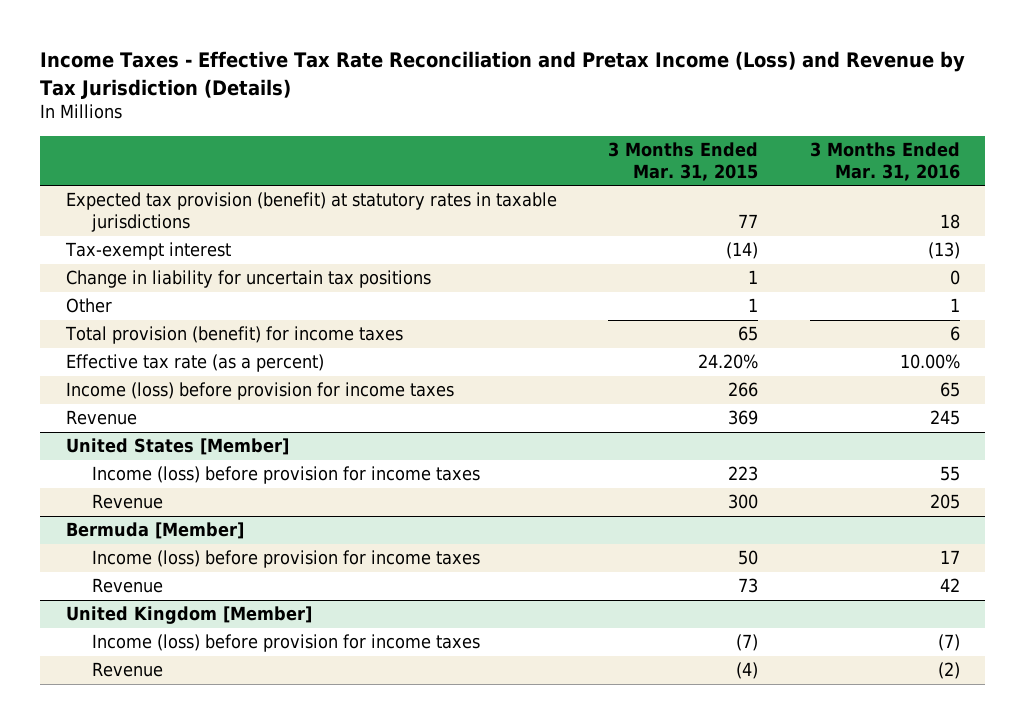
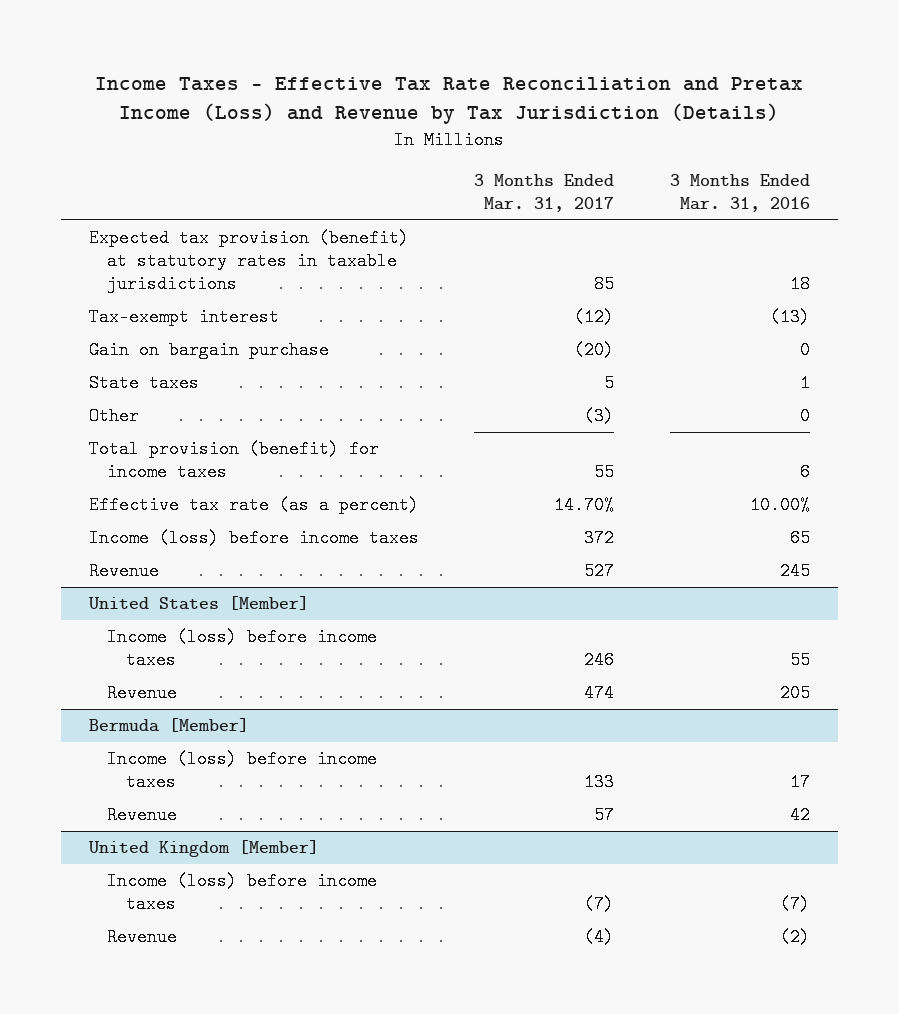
[608,141,759,181] 3 Months Ended Mar. 31, 2015 -> none
none -> [474,173,615,212] 3 Months Ended Mar. 31, 2017
[65,270,431,289] Change in liability for uncertain tax positions -> none
none -> [88,341,329,360] Gain on bargain purchase
none -> [88,374,199,393] State taxes
[949,298,960,313] 1 -> [800,407,811,426] 0
[65,382,454,401] Income (loss) before provision for income taxes -> [88,529,419,548] Income (loss) before income taxes
[91,466,480,485] Income (loss) before provision for income taxes -> [107,628,378,670] Income (loss) before income taxes
[91,550,480,569] Income (loss) before provision for income taxes -> [107,750,378,792] Income (loss) before income taxes
[91,634,480,653] Income (loss) before provision for income taxes -> [107,872,378,914] Income (loss) before income taxes

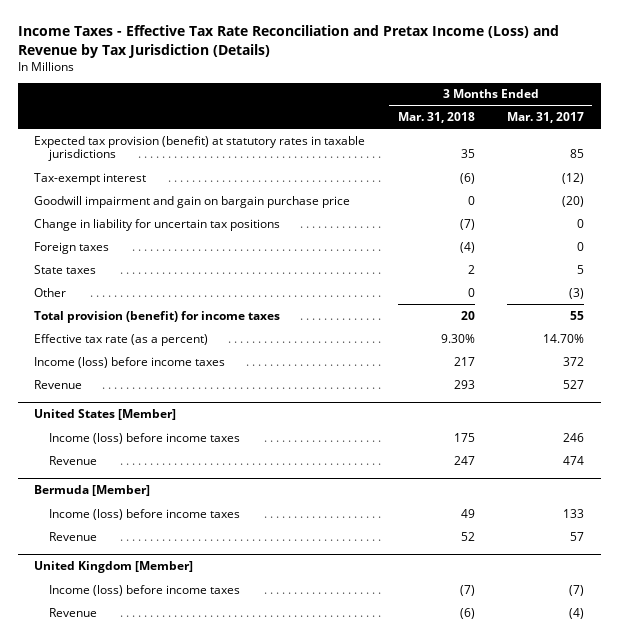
[670,173,811,212] 3 Months Ended Mar. 31, 2016 -> none
none -> [397,112,475,124] Mar. 31, 2018
[88,341,329,360] Gain on bargain purchase -> [34,195,351,208] Goodwill impairment and gain on bargain purchase price
none -> [34,218,281,231] Change in liability for uncertain tax positions
none -> [34,241,110,254] Foreign taxes

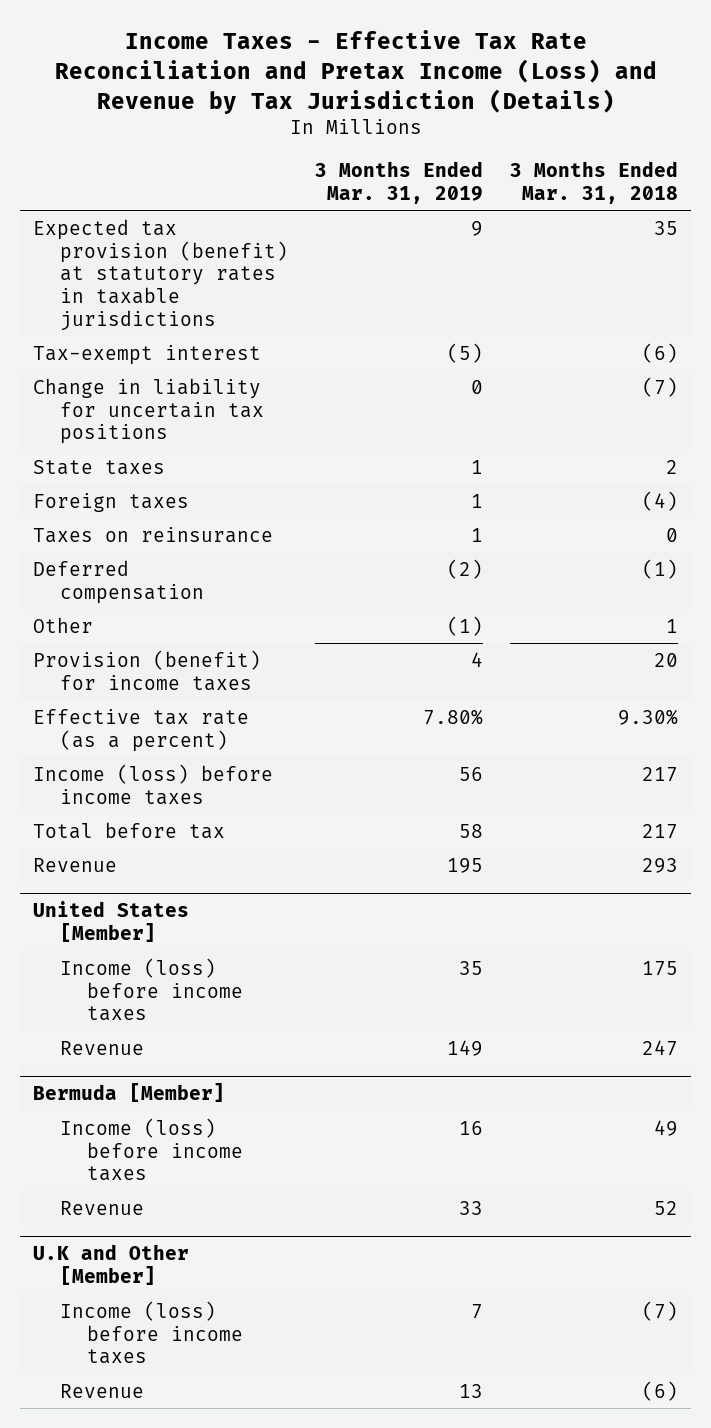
[507,112,585,124] Mar. 31, 2017 -> none
none -> [314,161,483,204] 3 Months Ended Mar. 31, 2019
[34,195,351,208] Goodwill impairment and gain on bargain purchase price -> none
[34,241,110,254] Foreign taxes -> [33,492,190,512] Foreign taxes
none -> [33,526,274,543] Taxes on reinsurance
none -> [33,559,205,604] Deferred compensation
[467,287,475,297] 0 -> [665,618,678,633] 1
[34,310,281,323] Total provision (benefit) for income taxes -> [33,649,262,691] Provision (benefit) for income taxes
none -> [33,821,226,839] Total before tax
[34,561,194,574] United Kingdom [Member] -> [33,1244,190,1285] U.K and Other [Member]

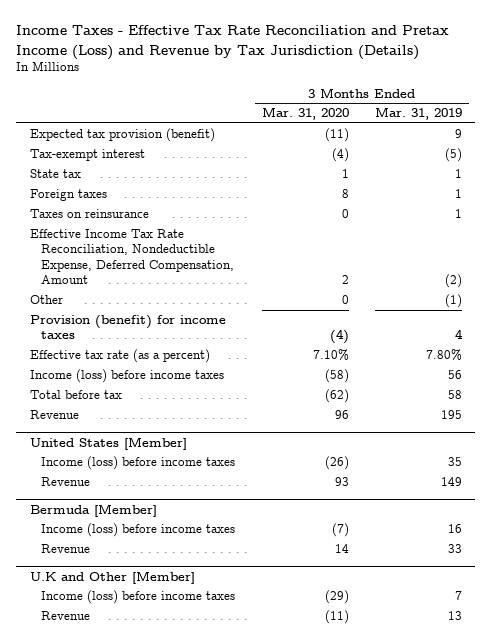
[509,161,678,204] 3 Months Ended Mar. 31, 2018 -> none
none -> [261,107,349,121] Mar. 31, 2020
[33,218,289,331] Expected tax provision (benefit) at statutory rates in taxable jurisdictions -> [29,128,215,143] Expected tax provision (benefit)
[33,377,265,445] Change in liability for uncertain tax positions -> none
[33,459,166,475] State taxes -> [29,169,81,179] State tax
[33,559,205,604] Deferred compensation -> [29,229,234,285] Effective Income Tax Rate Reconciliation, Nondeductible Expense, Deferred Compensation, Amount

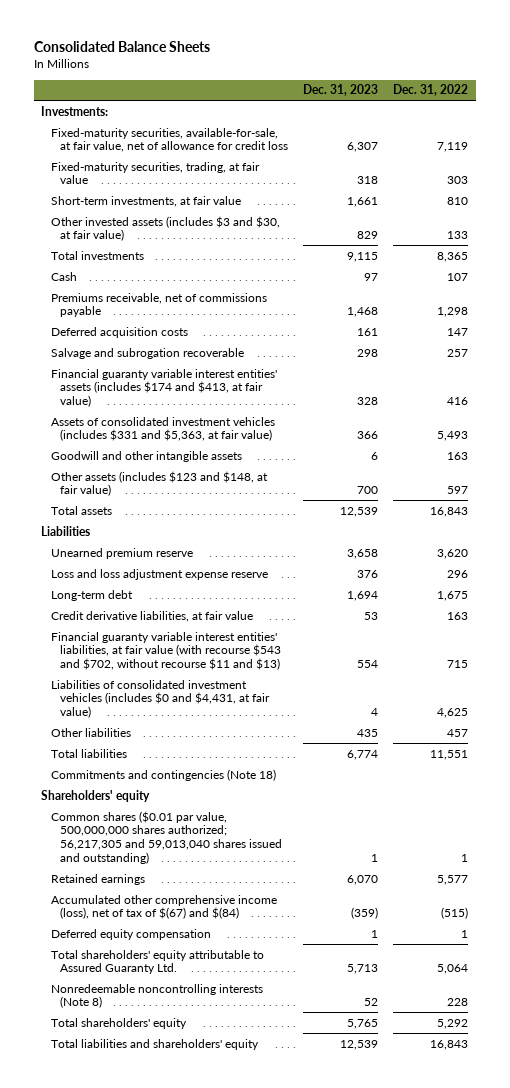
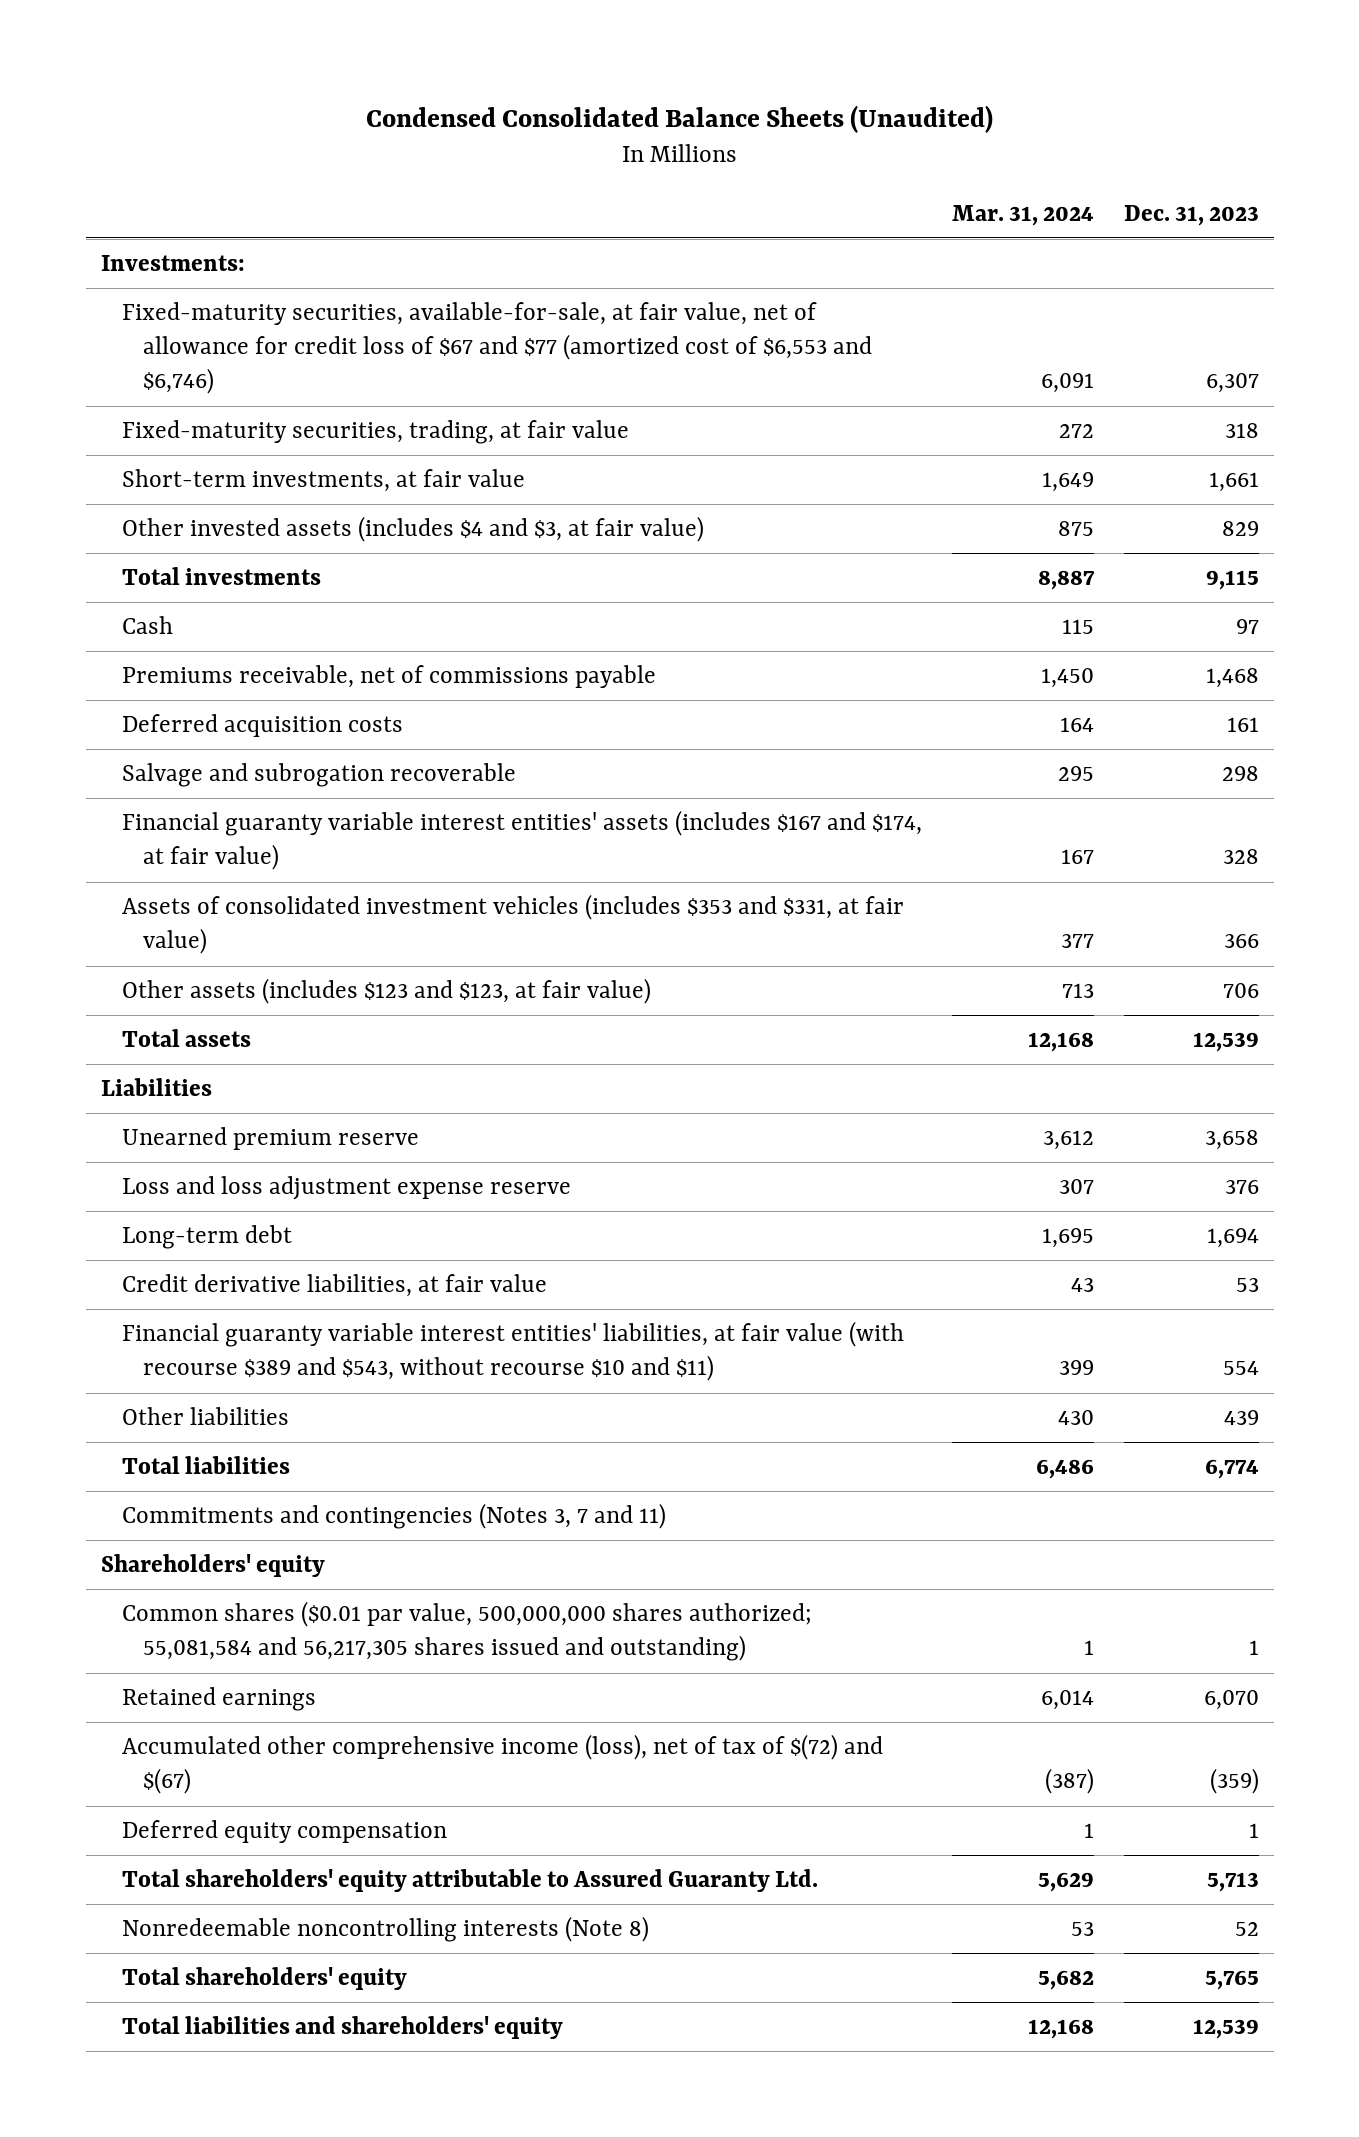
[33,41,210,53] Consolidated Balance Sheets -> [365,104,993,133] Condensed Consolidated Balance Sheets (Unaudited)
[393,84,469,97] Dec. 31, 2022 -> none
none -> [951,204,1094,226] Mar. 31, 2024
[50,127,289,153] Fixed-maturity securities, available-for-sale, at fair value, net of allowance for credit loss -> [121,302,873,395] Fixed-maturity securities, available-for-sale, at fair value, net of allowance for credit loss of $67 and $77 (amortized cost of $6,553 and $6,746)
[50,215,280,242] Other invested assets (includes $3 and $30, at fair value) -> [121,516,704,543] Other invested assets (includes $4 and $3, at fair value)
[50,450,242,462] Goodwill and other intangible assets -> none
[50,368,277,407] Financial guaranty variable interest entities' assets (includes $174 and $413, at fair value) -> [121,810,922,871] Financial guaranty variable interest entities' assets (includes $167 and $174, at fair value)
[50,416,275,442] Assets of consolidated investment vehicles (includes $331 and $5,363, at fair value) -> [121,894,904,955] Assets of consolidated investment vehicles (includes $353 and $331, at fair value)
[50,470,268,497] Other assets (includes $123 and $148, at fair value) -> [121,978,651,1005] Other assets (includes $123 and $123, at fair value)
[357,486,379,495] 700 -> [1222,983,1259,999] 706
[50,679,271,718] Liabilities of consolidated investment vehicles (includes $0 and $4,431, at fair value) -> none
[50,631,282,670] Financial guaranty variable interest entities' liabilities, at fair value (with recourse $543 and $702, without recourse $11 and $13) -> [121,1321,904,1382] Financial guaranty variable interest entities' liabilities, at fair value (with recourse $389 and $543, without recourse $10 and $11)
[357,728,379,737] 435 -> [1223,1410,1259,1426] 439
[50,768,276,781] Commitments and contingencies (Note 18) -> [121,1503,666,1530] Commitments and contingencies (Notes 3, 7 and 11)
[50,810,283,864] Common shares ($0.01 par value, 500,000,000 shares authorized; 56,217,305 and 59,013,040 shares issued and outstanding) -> [121,1601,812,1662] Common shares ($0.01 par value, 500,000,000 shares authorized; 55,081,584 and 56,217,305 shares issued and outstanding)
[50,894,277,920] Accumulated other comprehensive income (loss), net of tax of $(67) and $(84) -> [121,1734,883,1795] Accumulated other comprehensive income (loss), net of tax of $(72) and $(67)

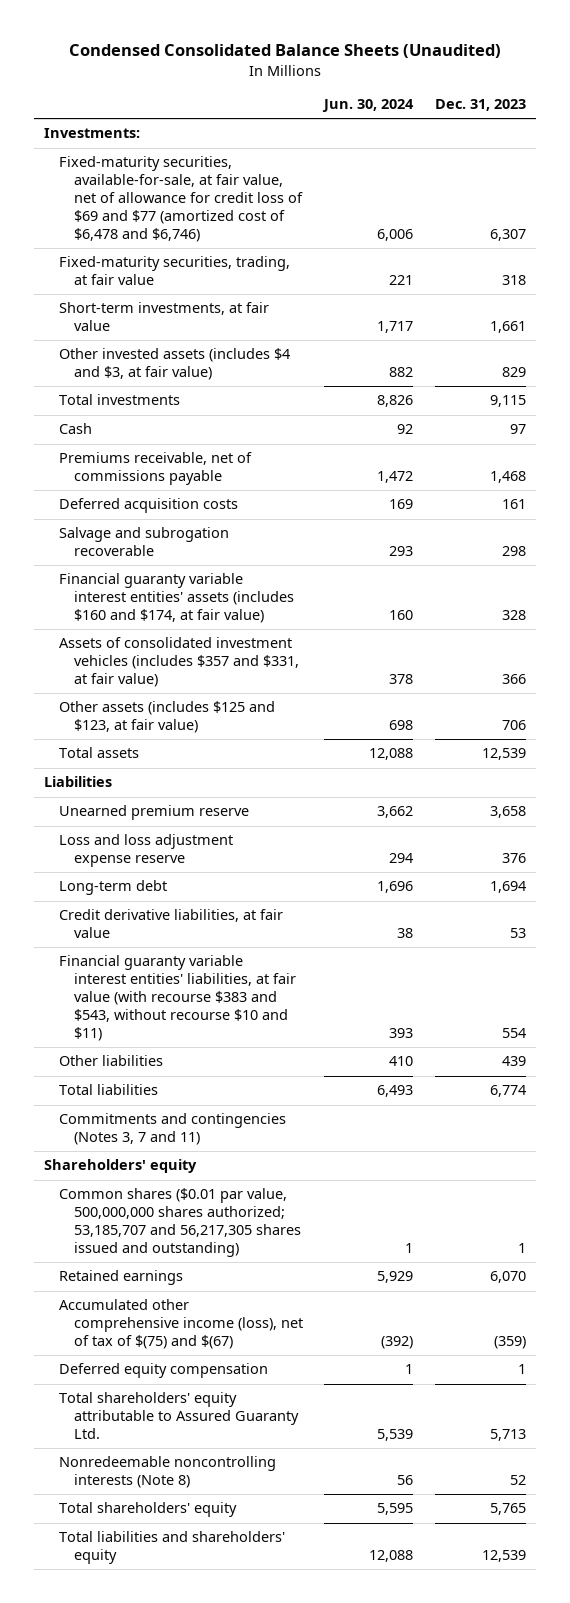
[951,204,1094,226] Mar. 31, 2024 -> none
none -> [322,99,415,113] Jun. 30, 2024
[121,302,873,395] Fixed-maturity securities, available-for-sale, at fair value, net of allowance for credit loss of $67 and $77 (amortized cost of $6,553 and $6,746) -> [59,156,303,242] Fixed-maturity securities, available-for-sale, at fair value, net of allowance for credit loss of $69 and $77 (amortized cost of $6,478 and $6,746)
[121,810,922,871] Financial guaranty variable interest entities' assets (includes $167 and $174, at fair value) -> [59,573,294,624] Financial guaranty variable interest entities' assets (includes $160 and $174, at fair value)
[121,894,904,955] Assets of consolidated investment vehicles (includes $353 and $331, at fair value) -> [59,637,299,688] Assets of consolidated investment vehicles (includes $357 and $331, at fair value)
[121,978,651,1005] Other assets (includes $123 and $123, at fair value) -> [59,701,276,734] Other assets (includes $125 and $123, at fair value)
[121,1321,904,1382] Financial guaranty variable interest entities' liabilities, at fair value (with recourse $389 and $543, without recourse $10 and $11) -> [59,955,296,1041] Financial guaranty variable interest entities' liabilities, at fair value (with recourse $383 and $543, without recourse $10 and $11)
[121,1601,812,1662] Common shares ($0.01 par value, 500,000,000 shares authorized; 55,081,584 and 56,217,305 shares issued and outstanding) -> [59,1188,301,1257] Common shares ($0.01 par value, 500,000,000 shares authorized; 53,185,707 and 56,217,305 shares issued and outstanding)
[121,1734,883,1795] Accumulated other comprehensive income (loss), net of tax of $(72) and $(67) -> [59,1299,303,1350] Accumulated other comprehensive income (loss), net of tax of $(75) and $(67)

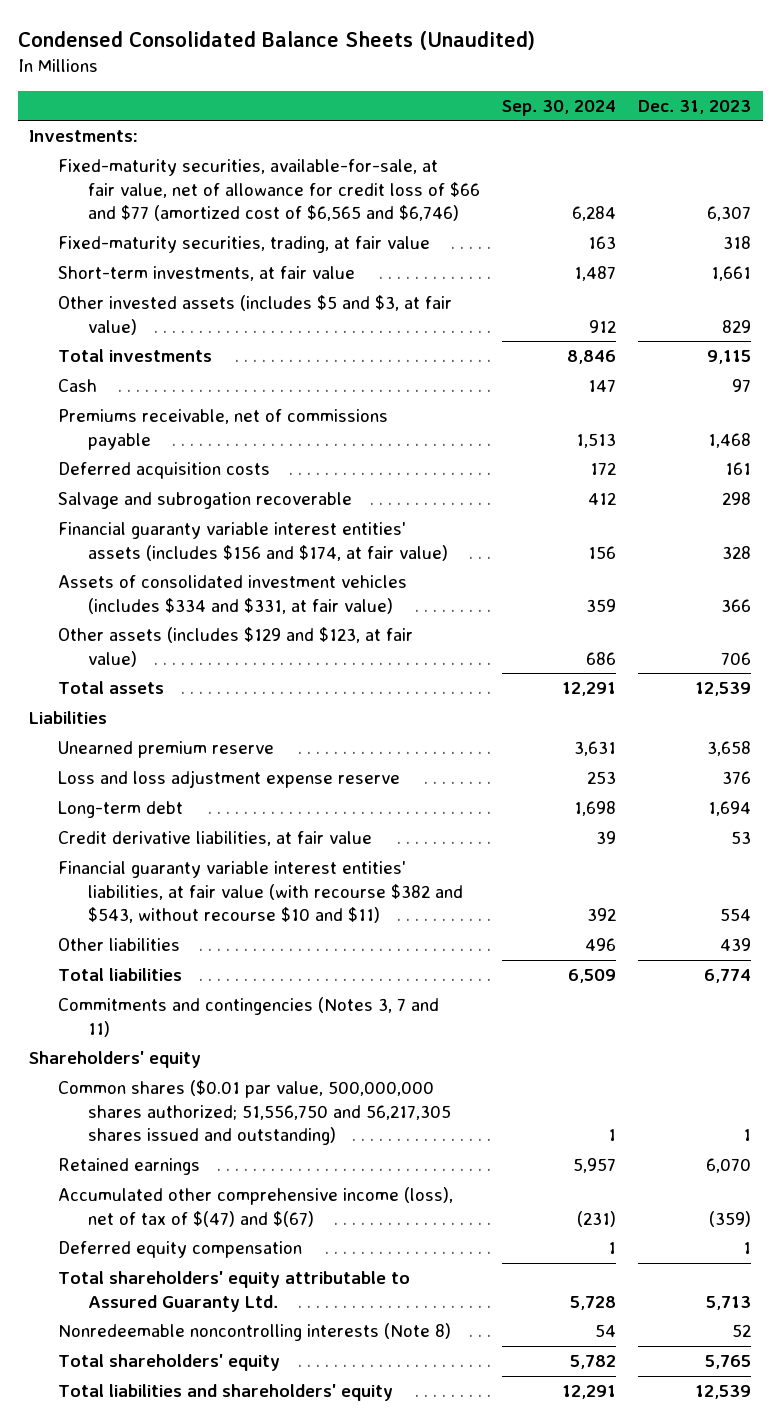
[322,99,415,113] Jun. 30, 2024 -> none
none -> [501,99,616,116] Sep. 30, 2024
[59,156,303,242] Fixed-maturity securities, available-for-sale, at fair value, net of allowance for credit loss of $69 and $77 (amortized cost of $6,478 and $6,746) -> [58,159,480,222] Fixed-maturity securities, available-for-sale, at fair value, net of allowance for credit loss of $66 and $77 (amortized cost of $6,565 and $6,746)
[59,348,291,381] Other invested assets (includes $4 and $3, at fair value) -> [58,295,453,335] Other invested assets (includes $5 and $3, at fair value)
[59,573,294,624] Financial guaranty variable interest entities' assets (includes $160 and $174, at fair value) -> [58,522,448,561] Financial guaranty variable interest entities' assets (includes $156 and $174, at fair value)
[59,637,299,688] Assets of consolidated investment vehicles (includes $357 and $331, at fair value) -> [58,575,408,614] Assets of consolidated investment vehicles (includes $334 and $331, at fair value)
[59,701,276,734] Other assets (includes $125 and $123, at fair value) -> [58,627,414,667] Other assets (includes $129 and $123, at fair value)
[59,955,296,1041] Financial guaranty variable interest entities' liabilities, at fair value (with recourse $383 and $543, without recourse $10 and $11) -> [58,861,463,924] Financial guaranty variable interest entities' liabilities, at fair value (with recourse $382 and $543, without recourse $10 and $11)
[59,1188,301,1257] Common shares ($0.01 par value, 500,000,000 shares authorized; 53,185,707 and 56,217,305 shares issued and outstanding) -> [58,1080,451,1146] Common shares ($0.01 par value, 500,000,000 shares authorized; 51,556,750 and 56,217,305 shares issued and outstanding)
[59,1299,303,1350] Accumulated other comprehensive income (loss), net of tax of $(75) and $(67) -> [58,1187,454,1227] Accumulated other comprehensive income (loss), net of tax of $(47) and $(67)

